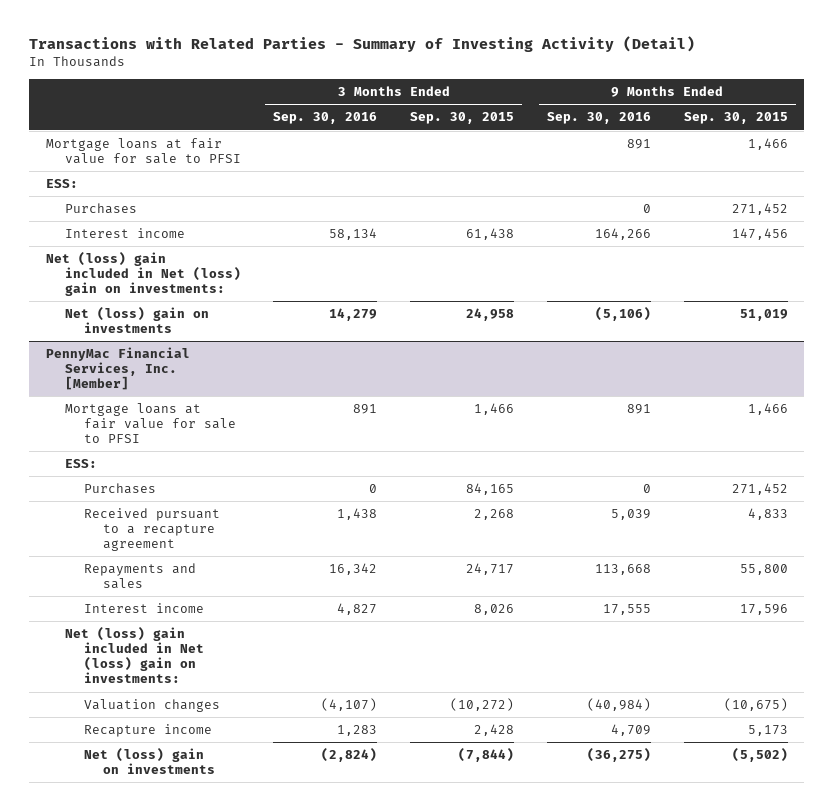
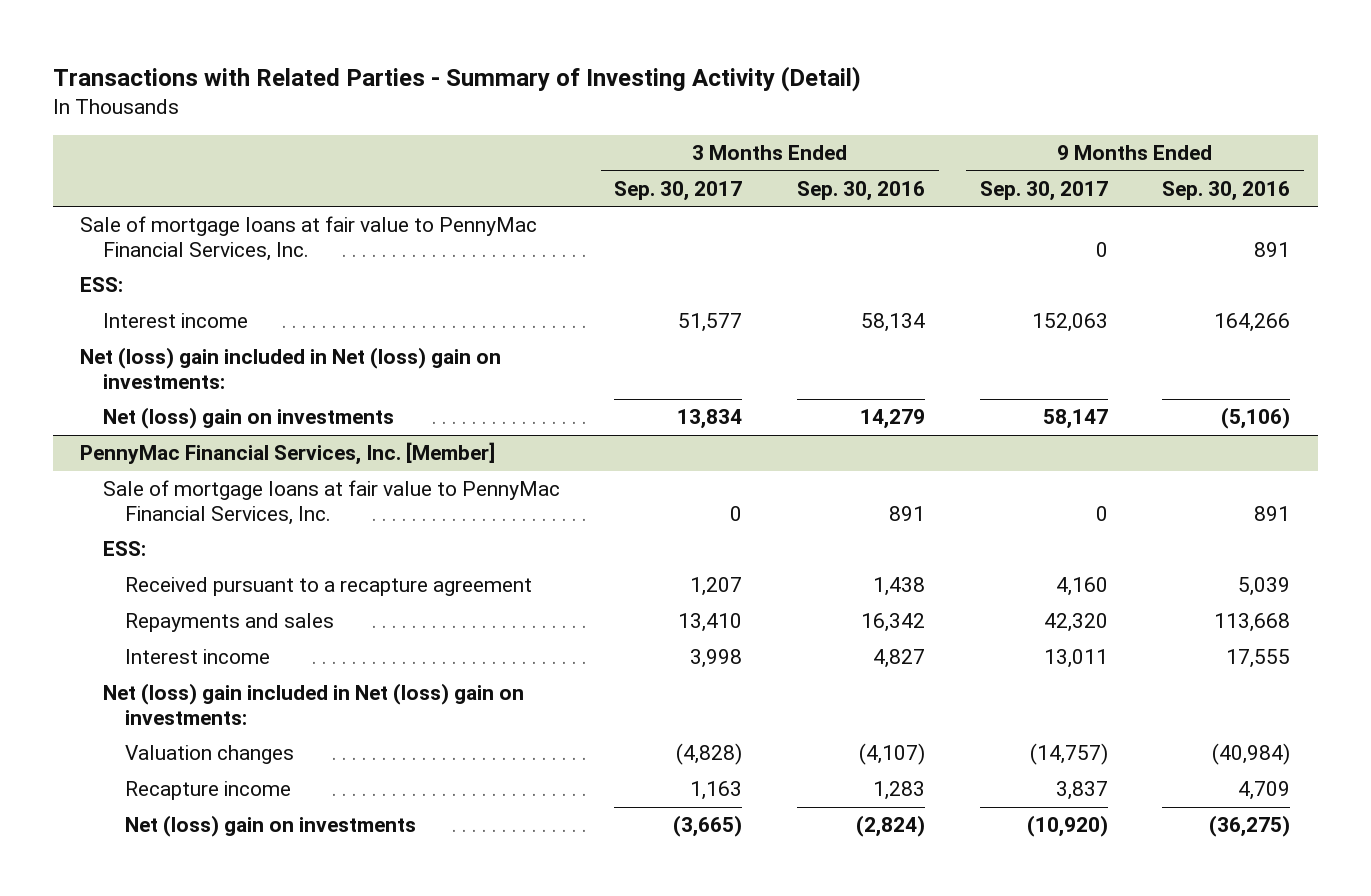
[410,112,515,125] Sep. 30, 2015 -> none
[683,112,788,125] Sep. 30, 2015 -> none
none -> [614,180,743,201] Sep. 30, 2017
none -> [979,180,1108,201] Sep. 30, 2017
[45,138,241,165] Mortgage loans at fair value for sale to PFSI -> [80,216,538,261] Sale of mortgage loans at fair value to PennyMac Financial Services, Inc.
[64,203,137,215] Purchases -> none
[64,403,236,444] Mortgage loans at fair value for sale to PFSI -> [102,480,560,525] Sale of mortgage loans at fair value to PennyMac Financial Services, Inc.
[83,483,156,495] Purchases -> none

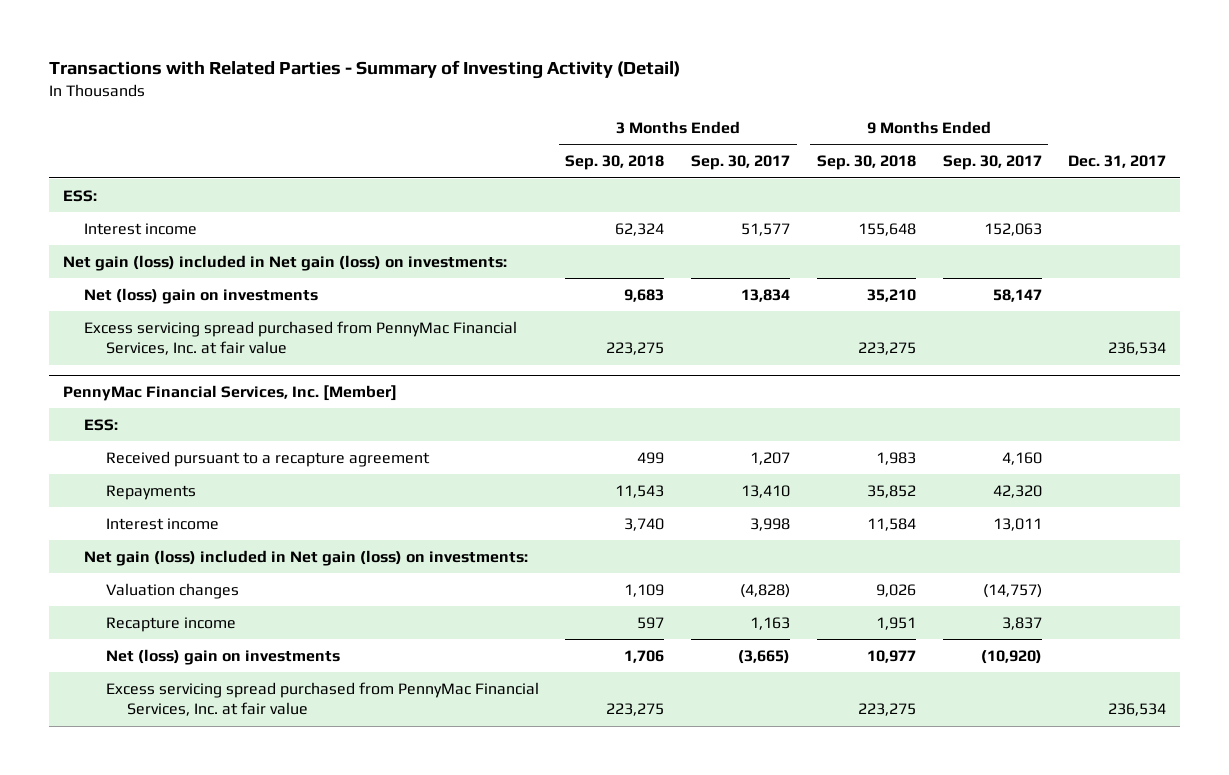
[796,180,925,201] Sep. 30, 2016 -> none
[1162,180,1291,201] Sep. 30, 2016 -> none
none -> [565,155,665,171] Sep. 30, 2018
none -> [816,155,916,171] Sep. 30, 2018
none -> [1068,155,1167,169] Dec. 31, 2017
[80,216,538,261] Sale of mortgage loans at fair value to PennyMac Financial Services, Inc. -> none
[80,347,502,389] Net (loss) gain included in Net (loss) gain on investments: -> [62,254,507,271] Net gain (loss) included in Net gain (loss) on investments:
none -> [84,320,518,356] Excess servicing spread purchased from PennyMac Financial Services, Inc. at fair value
[102,480,560,525] Sale of mortgage loans at fair value to PennyMac Financial Services, Inc. -> none
[124,613,334,633] Repayments and sales -> [105,484,196,500] Repayments
[102,683,524,725] Net (loss) gain included in Net (loss) gain on investments: -> [84,549,529,566] Net gain (loss) included in Net gain (loss) on investments:
none -> [105,681,539,717] Excess servicing spread purchased from PennyMac Financial Services, Inc. at fair value

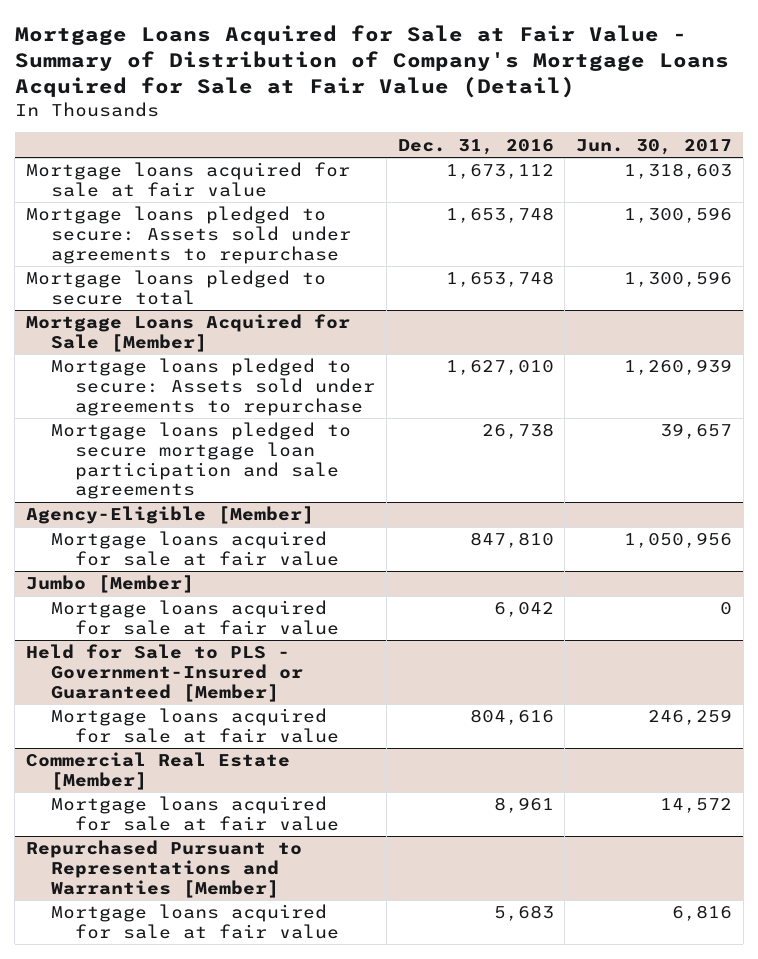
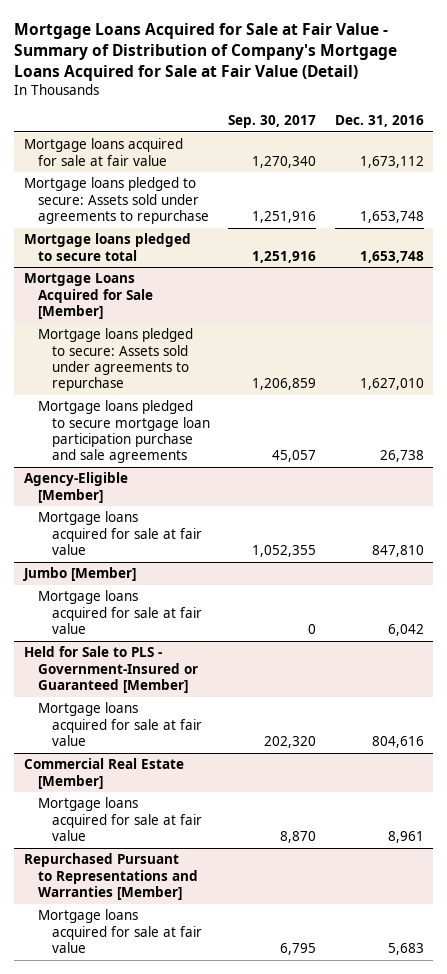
[576,138,733,155] Jun. 30, 2017 -> none
none -> [228,115,317,129] Sep. 30, 2017
[50,422,351,500] Mortgage loans pledged to secure mortgage loan participation and sale agreements -> [37,400,210,463] Mortgage loans pledged to secure mortgage loan participation purchase and sale agreements

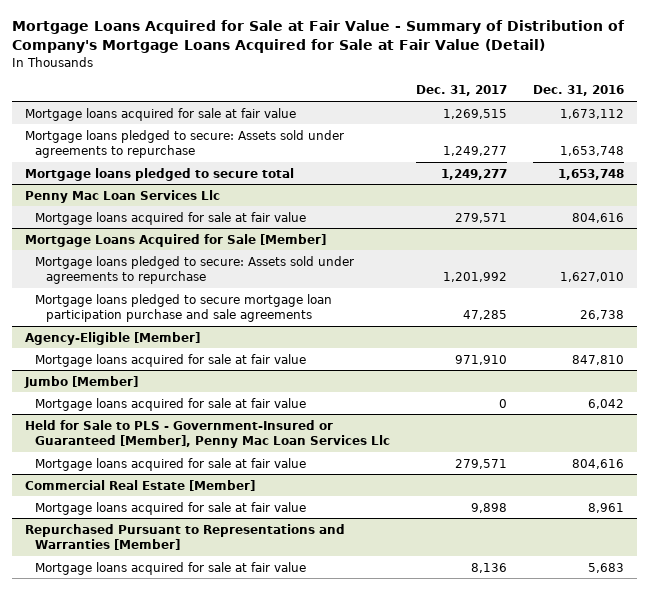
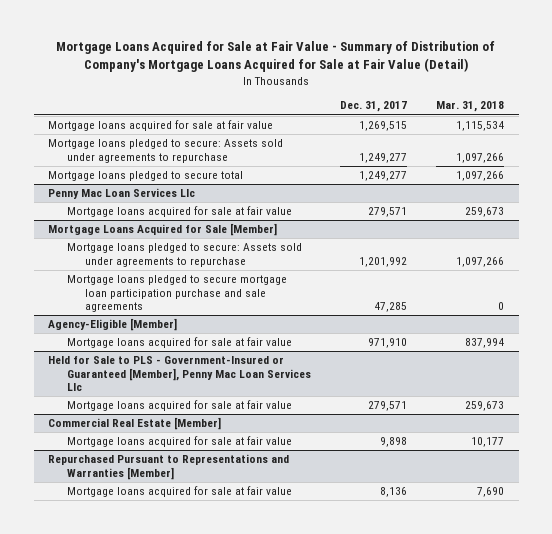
[533,85,625,97] Dec. 31, 2016 -> none
none -> [436,101,505,113] Mar. 31, 2018
[24,375,139,388] Jumbo [Member] -> none
[35,397,307,411] Mortgage loans acquired for sale at fair value -> none

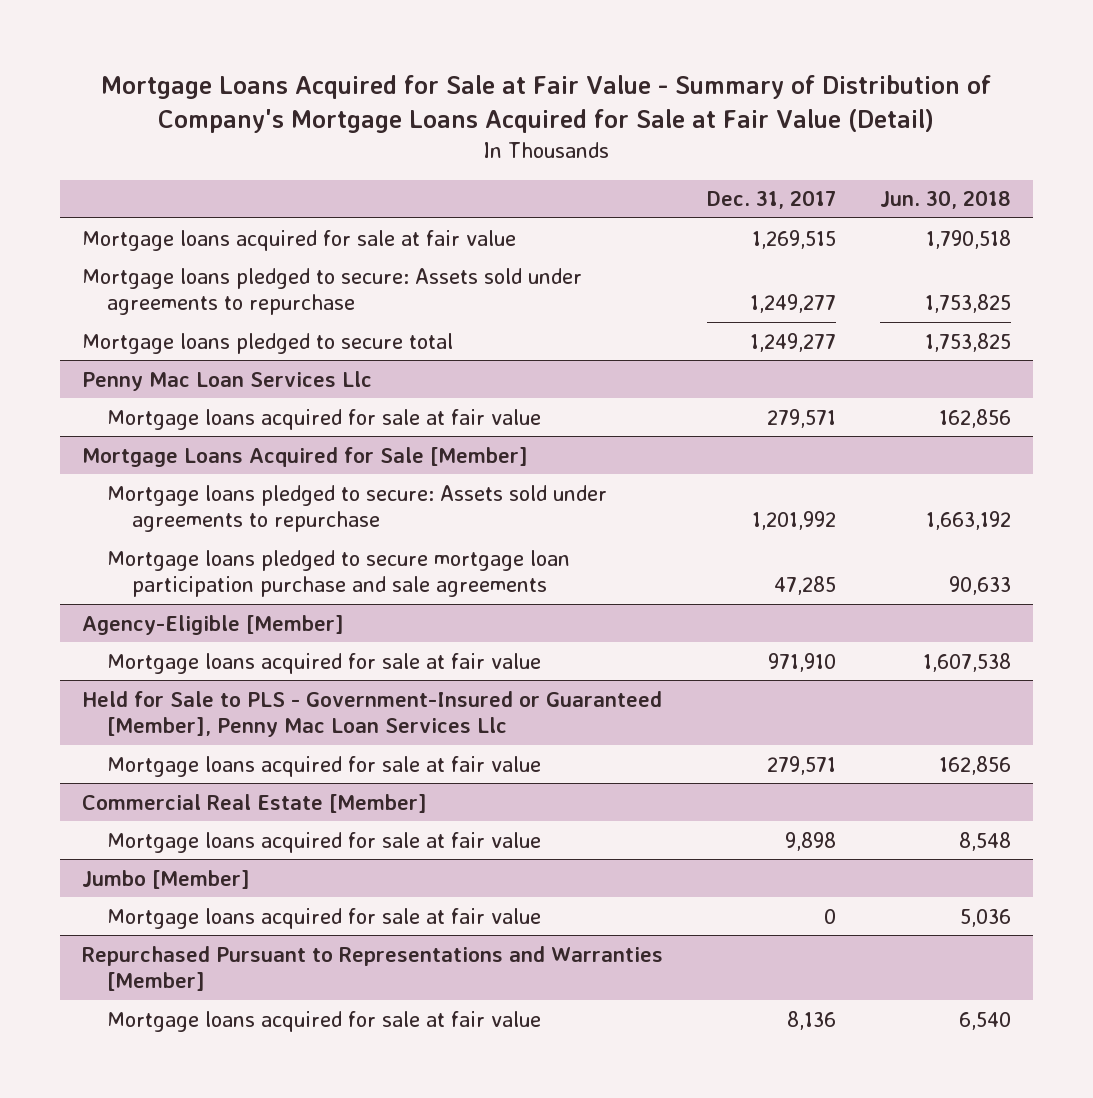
[436,101,505,113] Mar. 31, 2018 -> none
none -> [879,190,1011,210] Jun. 30, 2018
none -> [81,869,250,889] Jumbo [Member]
none -> [106,907,541,929] Mortgage loans acquired for sale at fair value

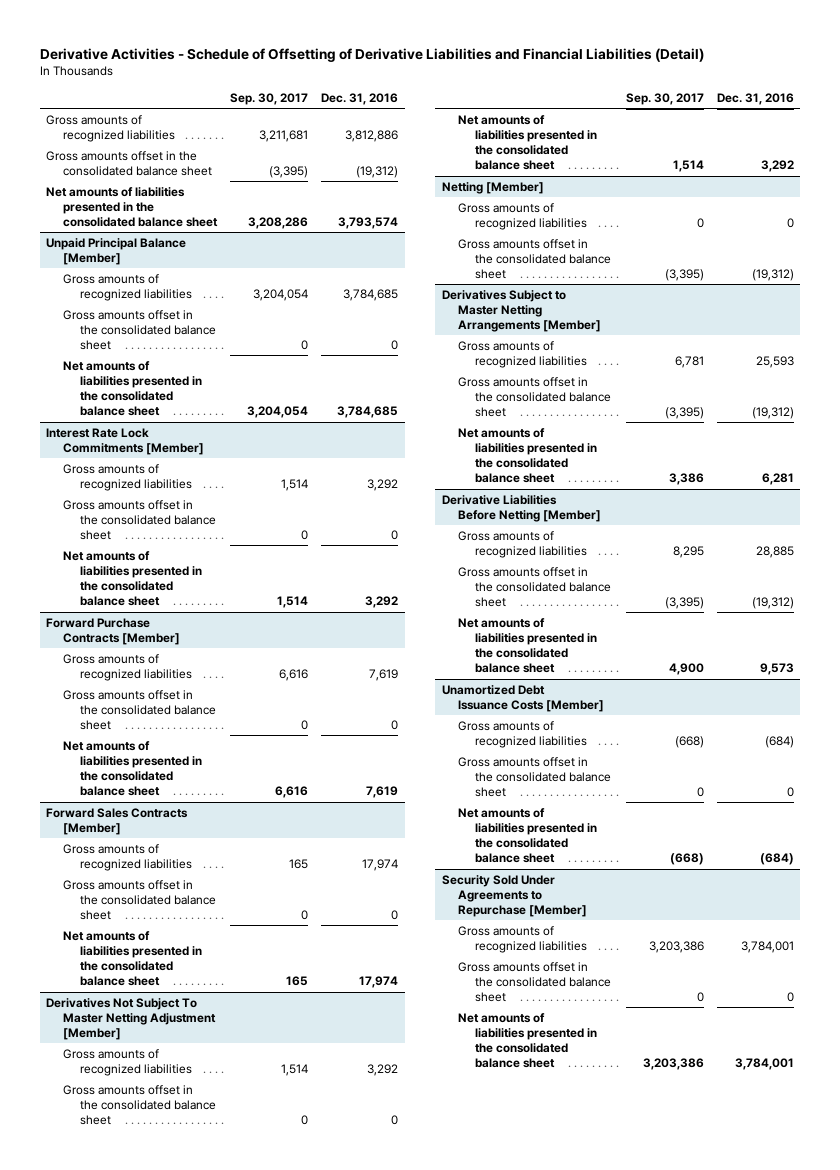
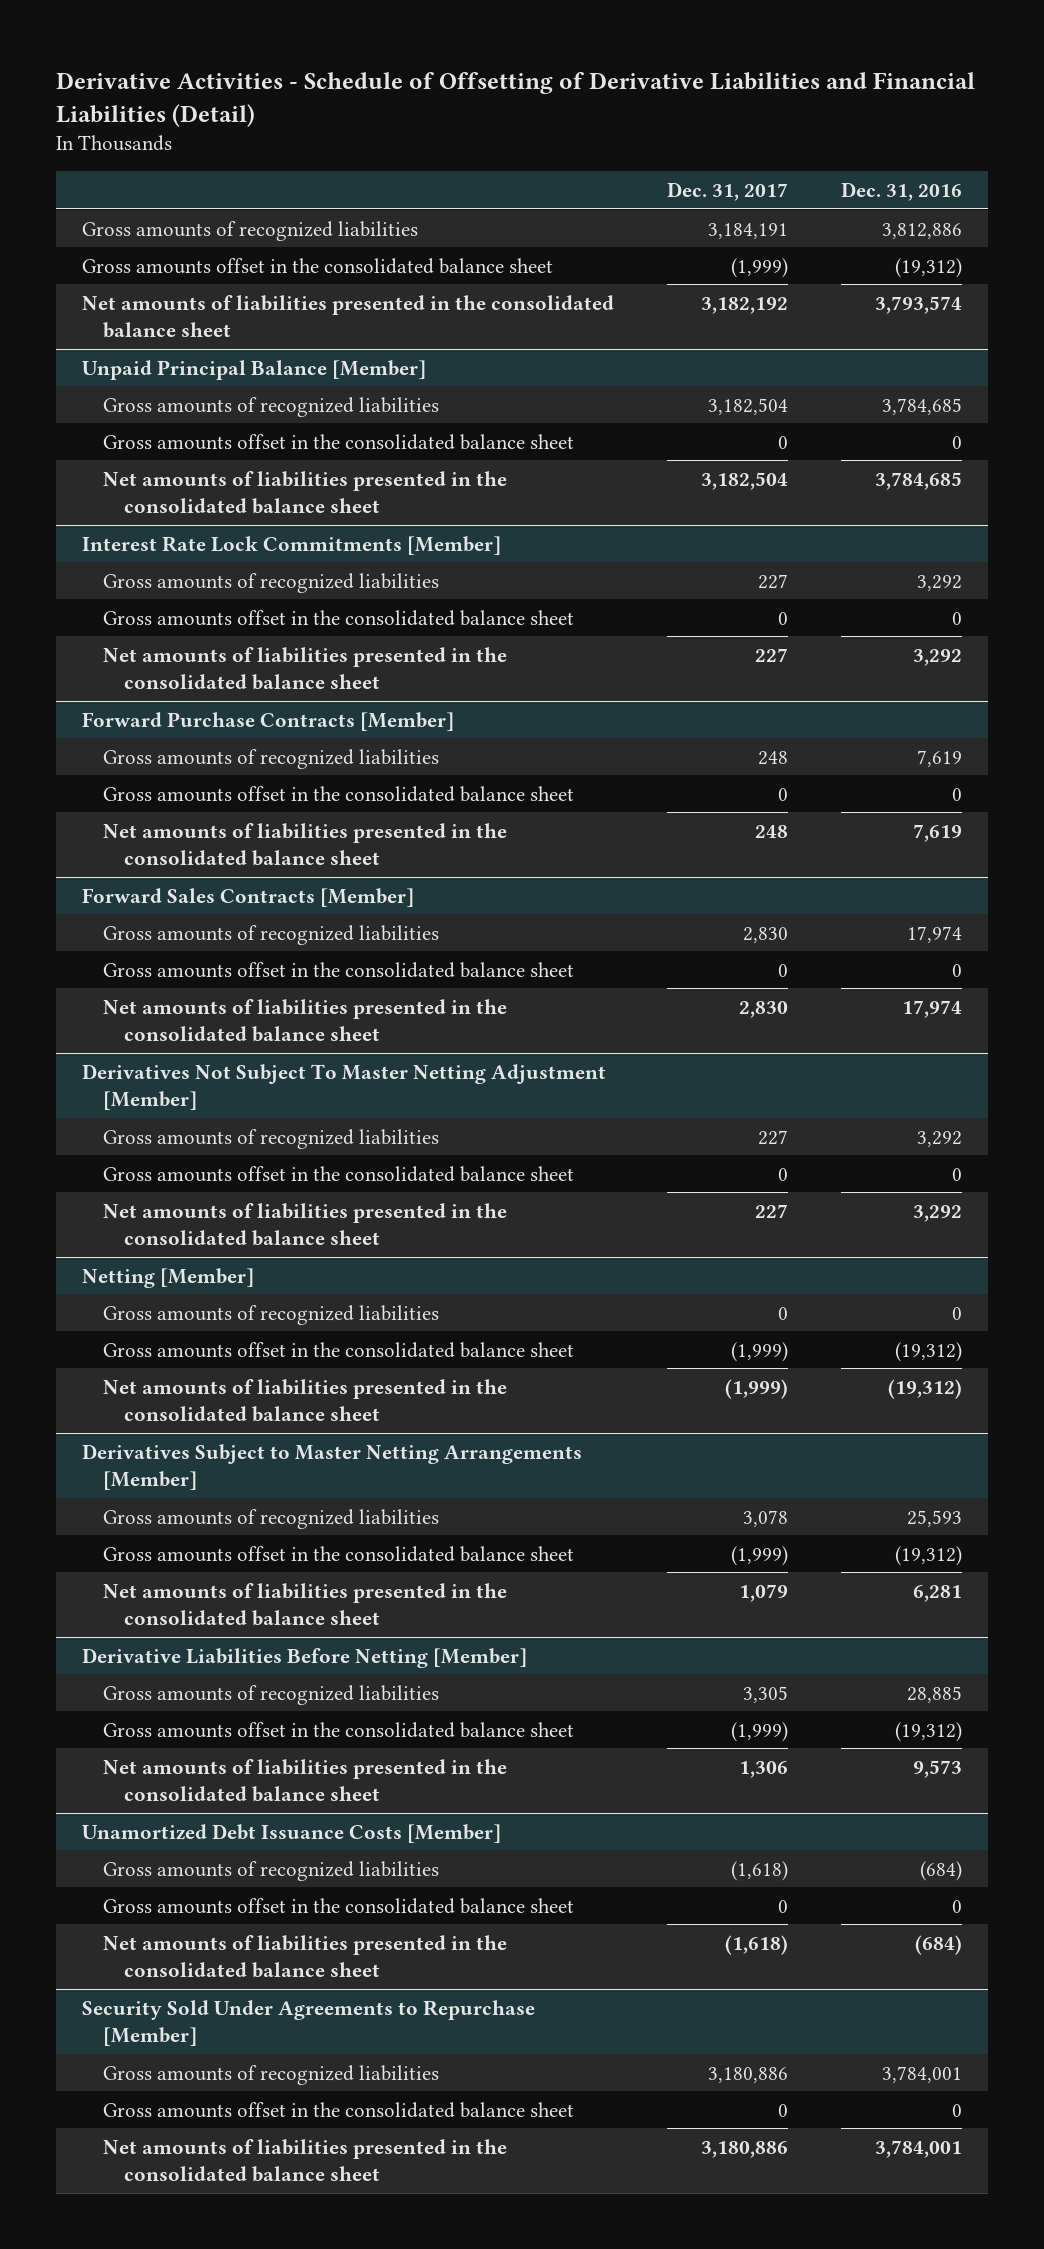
[230,92,309,105] Sep. 30, 2017 -> none
none -> [666,181,788,201] Dec. 31, 2017
none -> [102,1378,507,1422] Net amounts of liabilities presented in the consolidated balance sheet

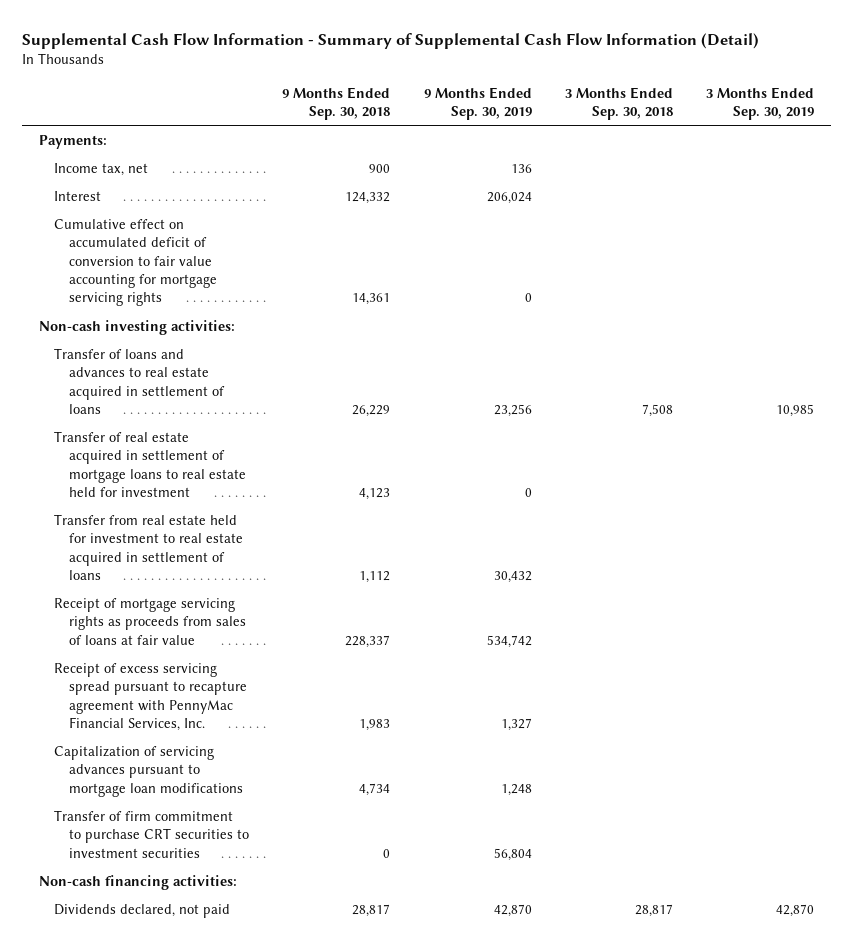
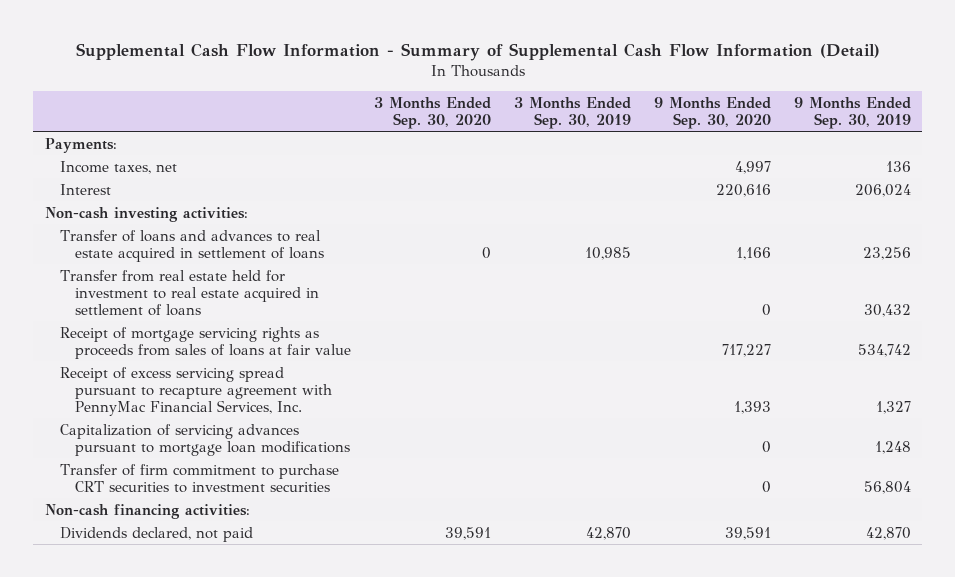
[282,86,391,121] 9 Months Ended Sep. 30, 2018 -> none
[564,86,673,121] 3 Months Ended Sep. 30, 2018 -> none
none -> [374,96,492,129] 3 Months Ended Sep. 30, 2020
none -> [653,96,771,129] 9 Months Ended Sep. 30, 2020
[54,162,149,176] Income tax, net -> [59,160,177,174] Income taxes, net
[54,218,218,307] Cumulative effect on accumulated deficit of conversion to fair value accounting for mortgage servicing rights -> none
[54,430,247,497] Transfer of real estate acquired in settlement of mortgage loans to real estate held for investment -> none

